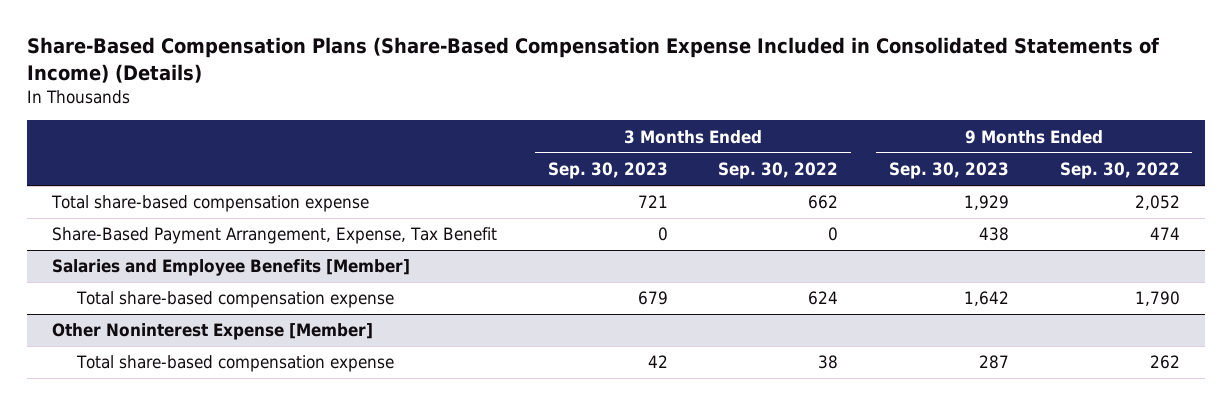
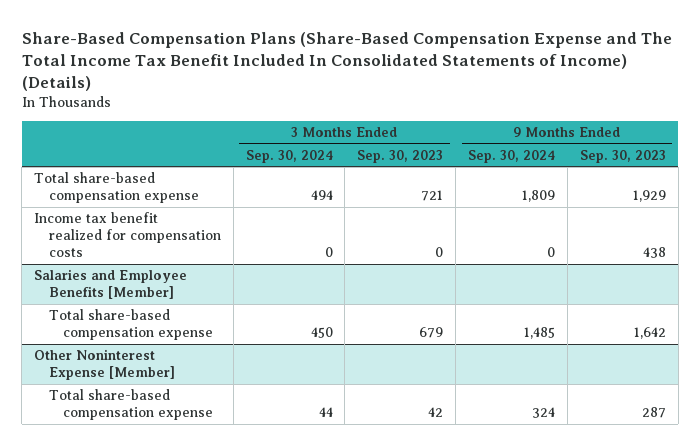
[26,37,1159,83] Share-Based Compensation Plans (Share-Based Compensation Expense Included in Consolidated Statements of Income) (Details) -> [21,31,672,91] Share-Based Compensation Plans (Share-Based Compensation Expense and The Total Income Tax Benefit Included In Consolidated Statements of Income) (Details)
[718,162,839,180] Sep. 30, 2022 -> none
[1059,162,1180,180] Sep. 30, 2022 -> none
none -> [245,149,333,163] Sep. 30, 2024
none -> [468,149,556,163] Sep. 30, 2024
[51,227,497,245] Share-Based Payment Arrangement, Expense, Tax Benefit -> [34,212,221,258] Income tax benefit realized for compensation costs

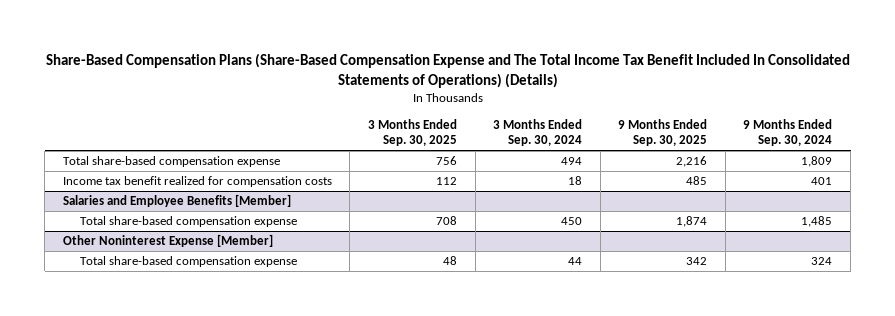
[21,31,672,91] Share-Based Compensation Plans (Share-Based Compensation Expense and The Total Income Tax Benefit Included In Consolidated Statements of Income) (Details) -> [45,52,850,88] Share-Based Compensation Plans (Share-Based Compensation Expense and The Total Income Tax Benefit Included In Consolidated Statements of Operations) (Details)
[357,149,444,163] Sep. 30, 2023 -> none
[579,149,666,163] Sep. 30, 2023 -> none
none -> [367,119,457,147] 3 Months Ended Sep. 30, 2025
none -> [618,119,708,147] 9 Months Ended Sep. 30, 2025
[324,247,333,258] 0 -> [568,176,583,186] 18
[547,247,556,258] 0 -> [811,177,833,186] 401

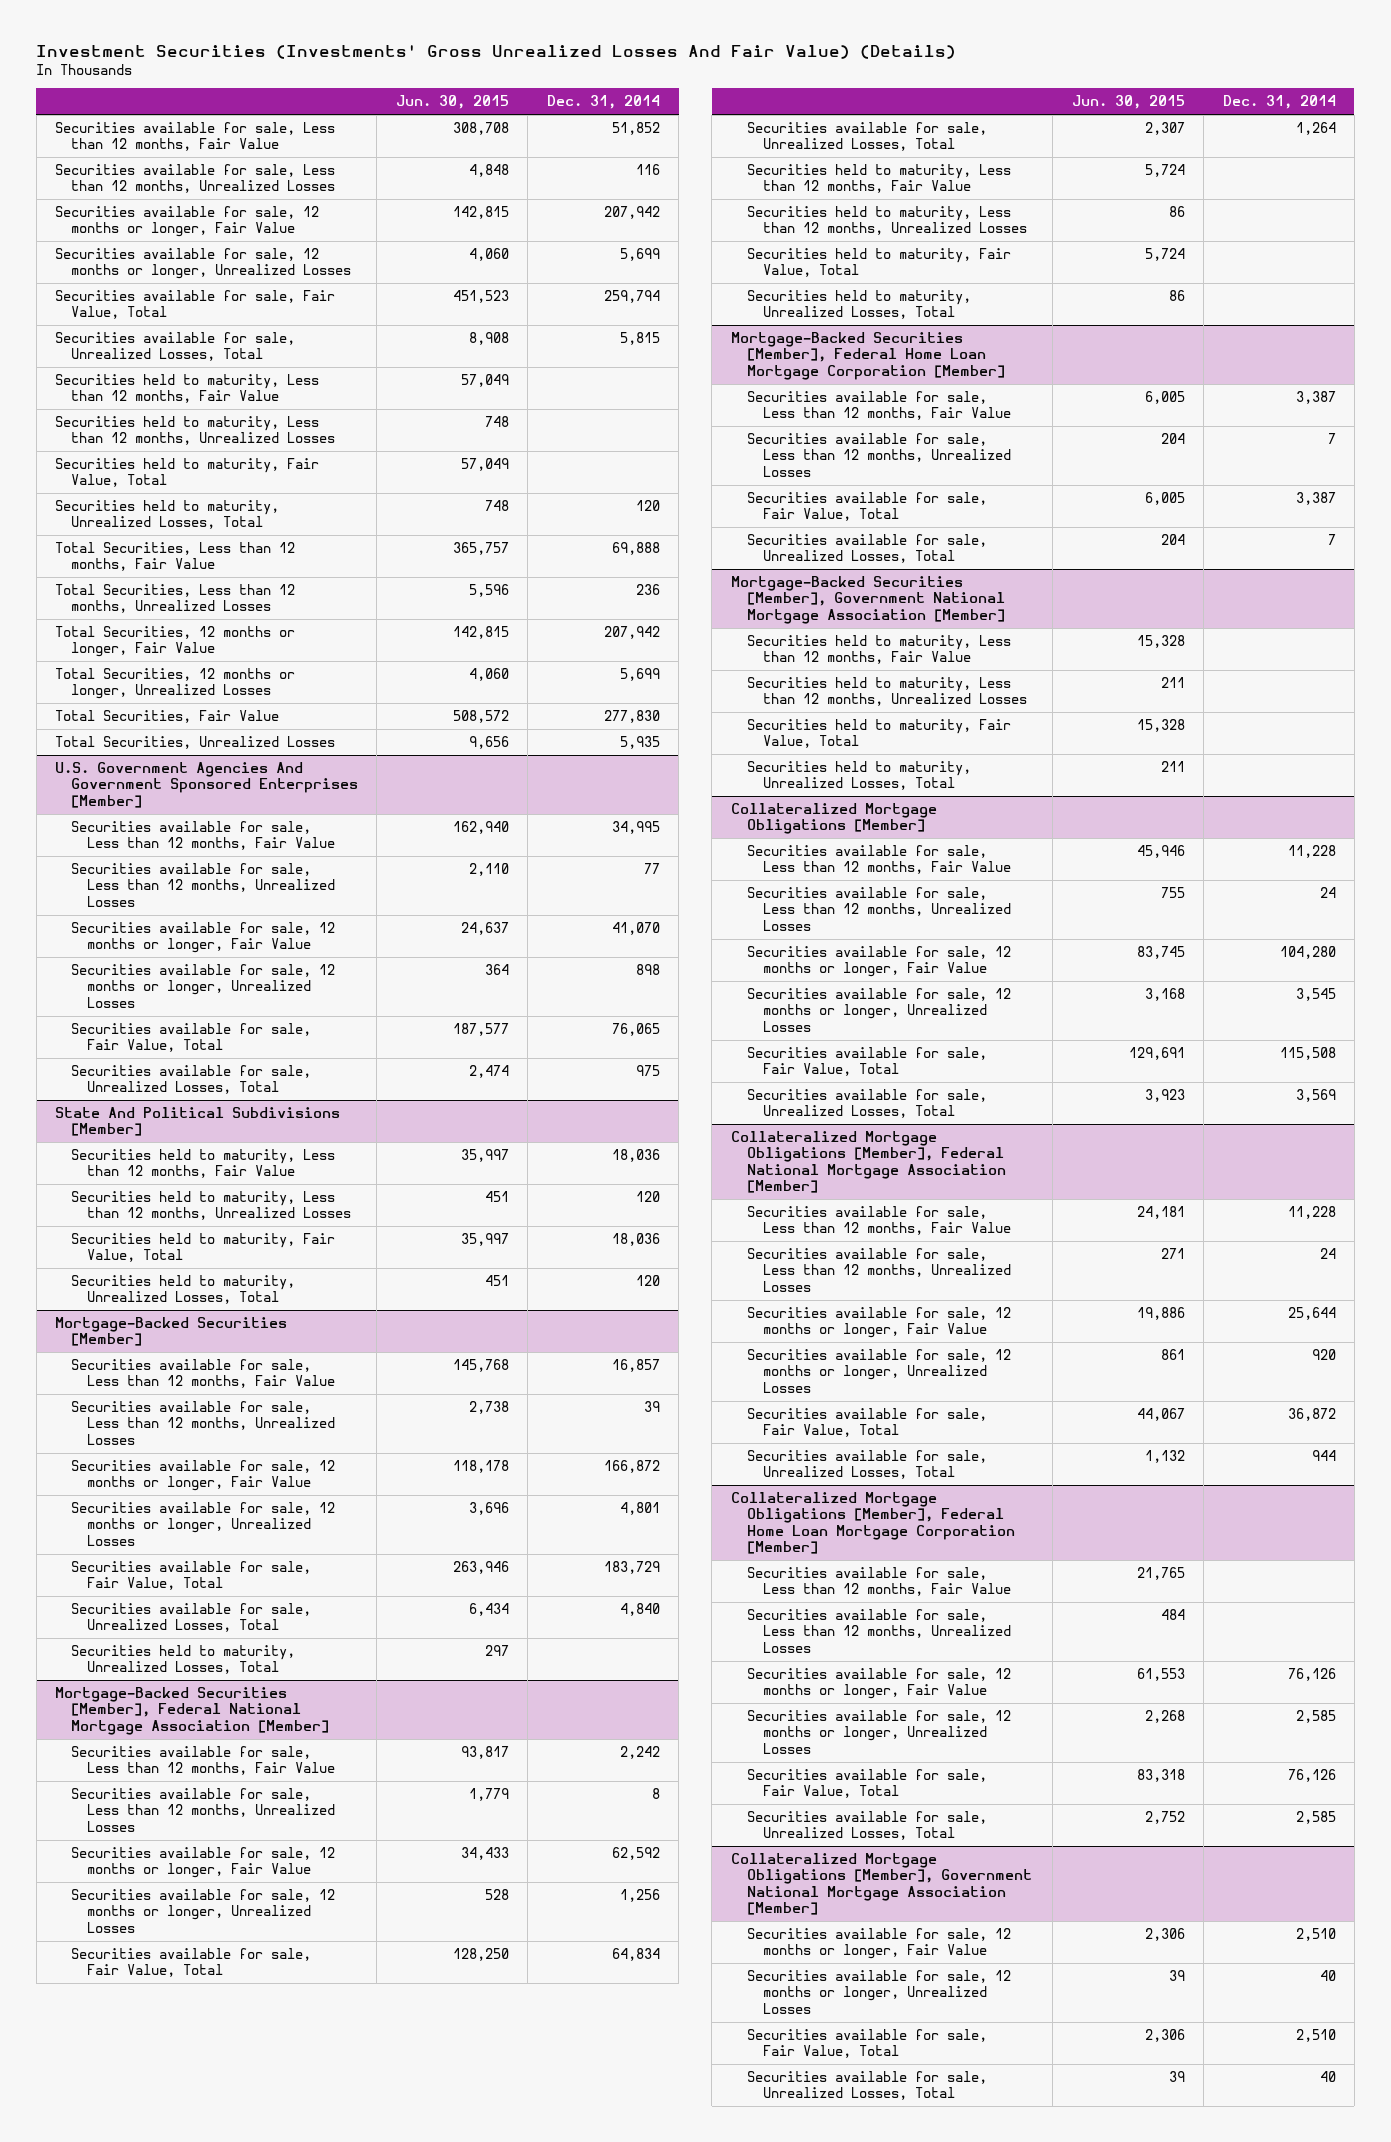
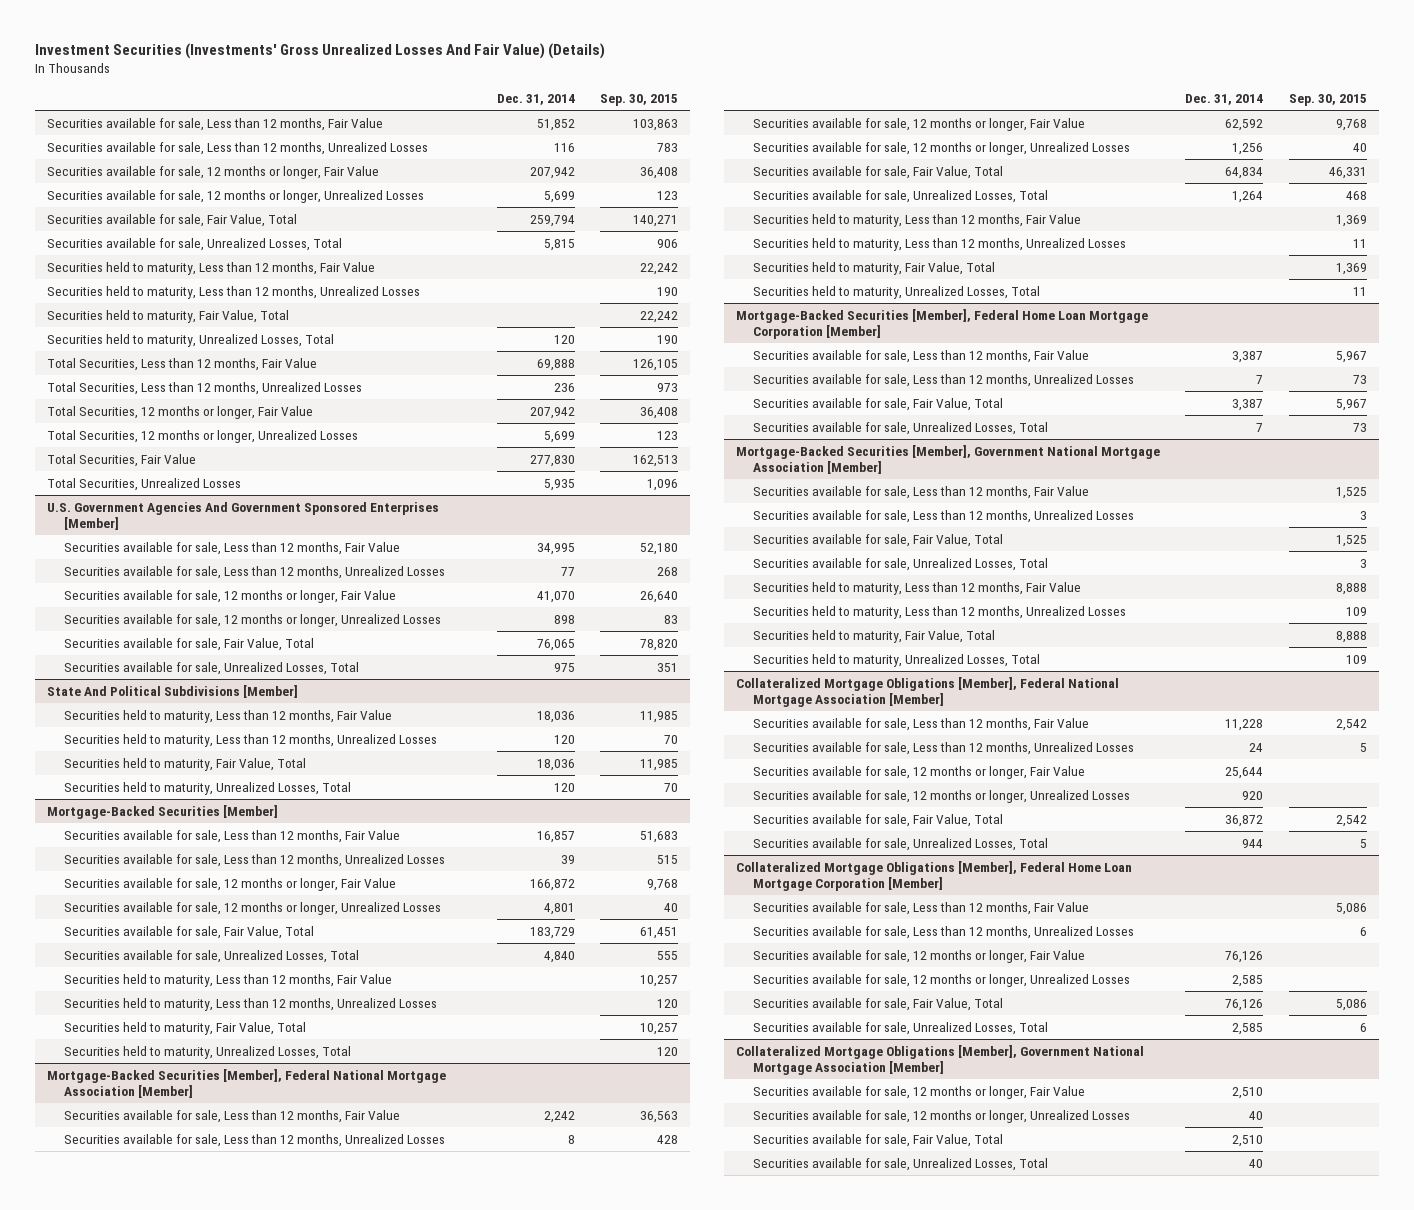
[395,95,509,110] Jun. 30, 2015 -> none
none -> [599,94,678,107] Sep. 30, 2015
none -> [63,973,392,987] Securities held to maturity, Less than 12 months, Fair Value
none -> [63,997,437,1011] Securities held to maturity, Less than 12 months, Unrealized Losses
none -> [63,1021,306,1035] Securities held to maturity, Fair Value, Total
none -> [752,485,1089,499] Securities available for sale, Less than 12 months, Fair Value
none -> [752,509,1134,523] Securities available for sale, Less than 12 months, Unrealized Losses
none -> [752,533,1003,547] Securities available for sale, Fair Value, Total
none -> [752,557,1048,571] Securities available for sale, Unrealized Losses, Total
[730,803,937,835] Collateralized Mortgage Obligations [Member] -> none
[746,845,1011,875] Securities available for sale, Less than 12 months, Fair Value -> none
[746,887,1011,931] Securities available for sale, Less than 12 months, Unrealized Losses -> none
[746,946,1011,978] Securities available for sale, 12 months or longer, Fair Value -> none
[746,988,1011,1032] Securities available for sale, 12 months or longer, Unrealized Losses -> none
[746,1047,987,1077] Securities available for sale, Fair Value, Total -> none
[746,1089,987,1119] Securities available for sale, Unrealized Losses, Total -> none

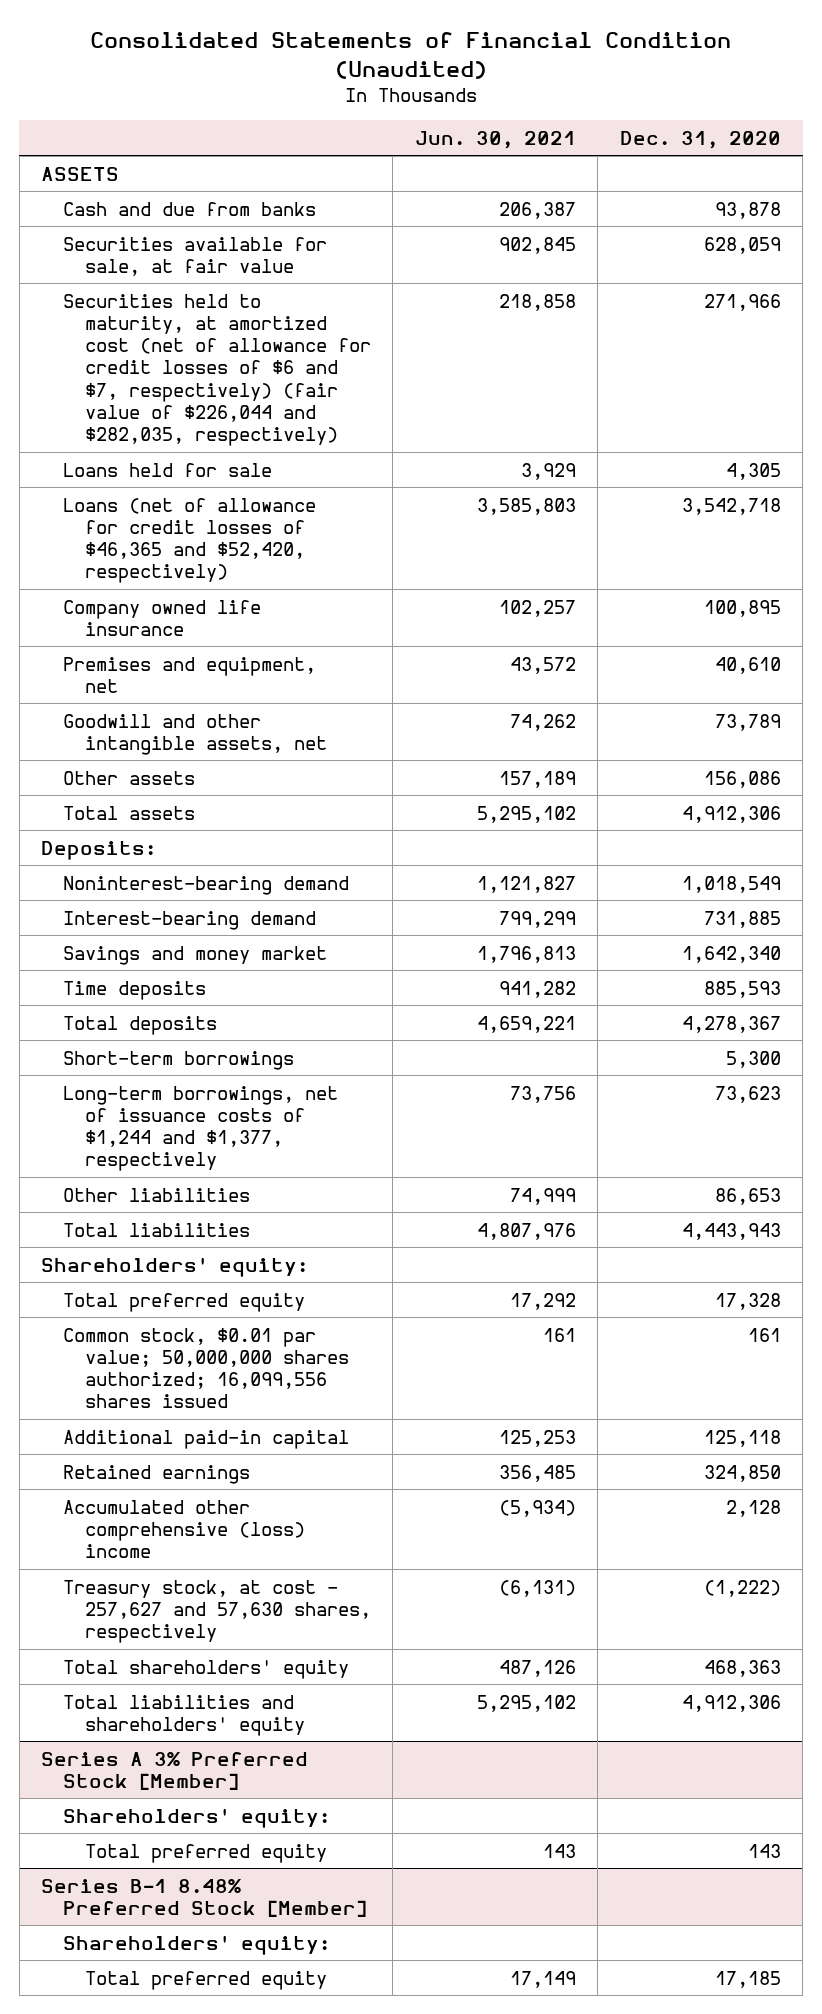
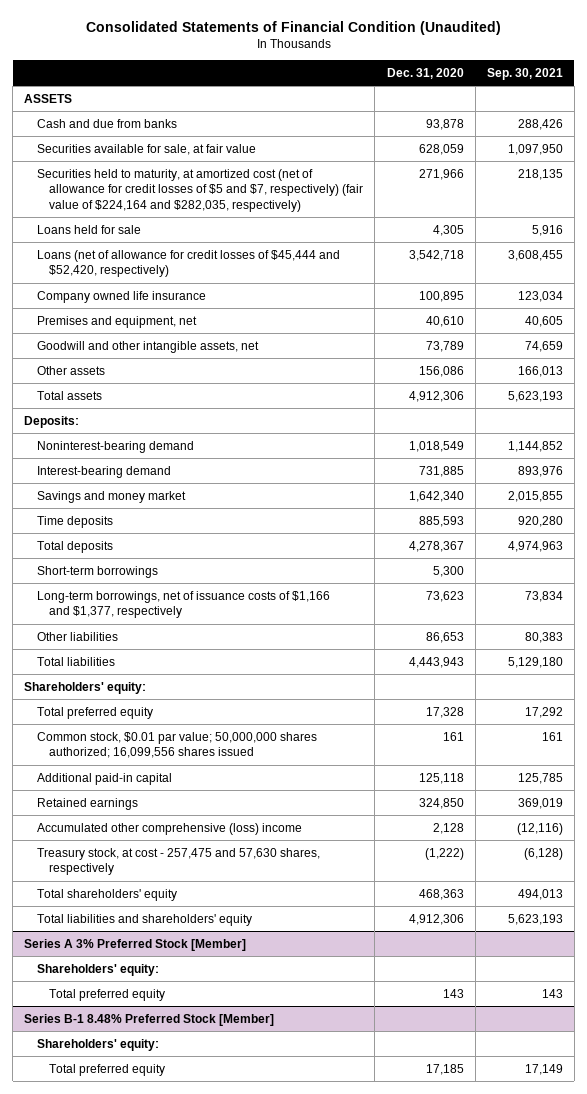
[414,130,576,149] Jun. 30, 2021 -> none
none -> [486,68,563,81] Sep. 30, 2021
[63,293,371,447] Securities held to maturity, at amortized cost (net of allowance for credit losses of $6 and $7, respectively) (fair value of $226,044 and $282,035, respectively) -> [36,168,364,213] Securities held to maturity, at amortized cost (net of allowance for credit losses of $5 and $7, respectively) (fair value of $224,164 and $282,035, respectively)
[63,497,317,584] Loans (net of allowance for credit losses of $46,365 and $52,420, respectively) -> [36,249,340,278] Loans (net of allowance for credit losses of $45,444 and $52,420, respectively)
[63,1085,339,1172] Long-term borrowings, net of issuance costs of $1,244 and $1,377, respectively -> [36,590,330,619] Long-term borrowings, net of issuance costs of $1,166 and $1,377, respectively
[63,1579,371,1644] Treasury stock, at cost - 257,627 and 57,630 shares, respectively -> [36,847,320,876] Treasury stock, at cost - 257,475 and 57,630 shares, respectively

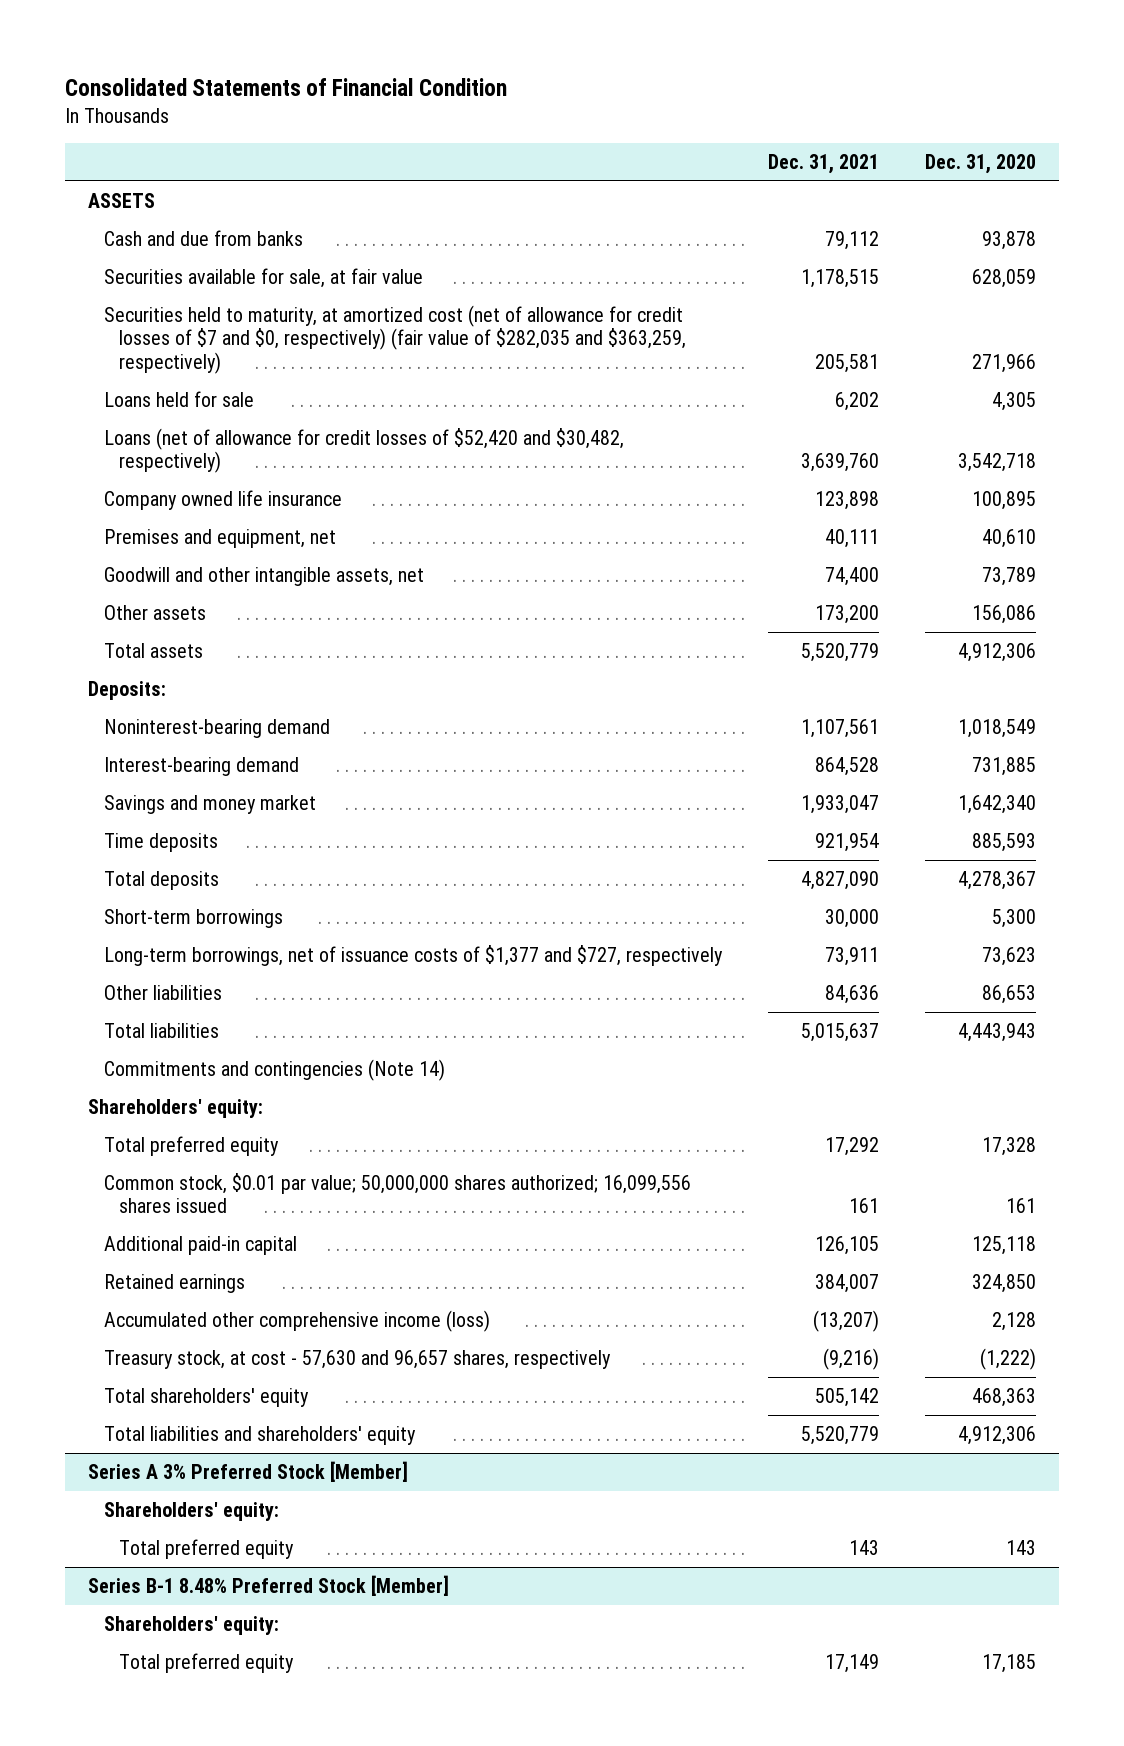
[85,20,501,35] Consolidated Statements of Financial Condition (Unaudited) -> [64,77,507,96] Consolidated Statements of Financial Condition
[486,68,563,81] Sep. 30, 2021 -> none
none -> [767,153,879,174] Dec. 31, 2021
[36,168,364,213] Securities held to maturity, at amortized cost (net of allowance for credit losses of $5 and $7, respectively) (fair value of $224,164 and $282,035, respectively) -> [103,305,687,374] Securities held to maturity, at amortized cost (net of allowance for credit losses of $7 and $0, respectively) (fair value of $282,035 and $363,259, respectively)
[36,249,340,278] Loans (net of allowance for credit losses of $45,444 and $52,420, respectively) -> [103,428,624,474] Loans (net of allowance for credit losses of $52,420 and $30,482, respectively)
[36,590,330,619] Long-term borrowings, net of issuance costs of $1,166 and $1,377, respectively -> [103,945,723,967] Long-term borrowings, net of issuance costs of $1,377 and $727, respectively
none -> [103,1059,445,1082] Commitments and contingencies (Note 14)
[36,822,302,835] Accumulated other comprehensive (loss) income -> [103,1310,490,1333] Accumulated other comprehensive income (loss)
[36,847,320,876] Treasury stock, at cost - 257,475 and 57,630 shares, respectively -> [103,1350,611,1370] Treasury stock, at cost - 57,630 and 96,657 shares, respectively

